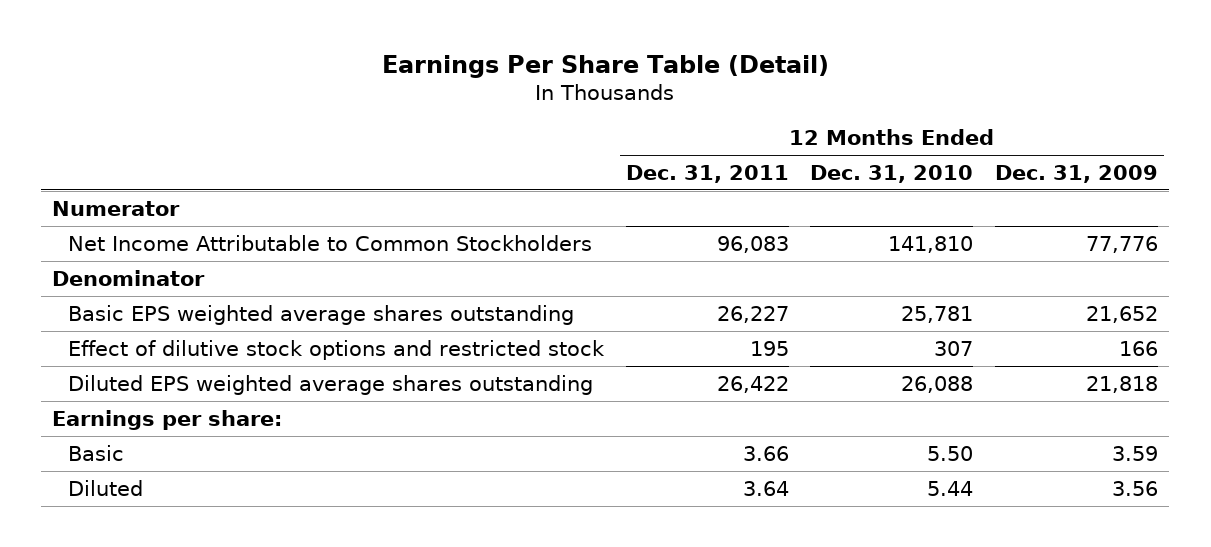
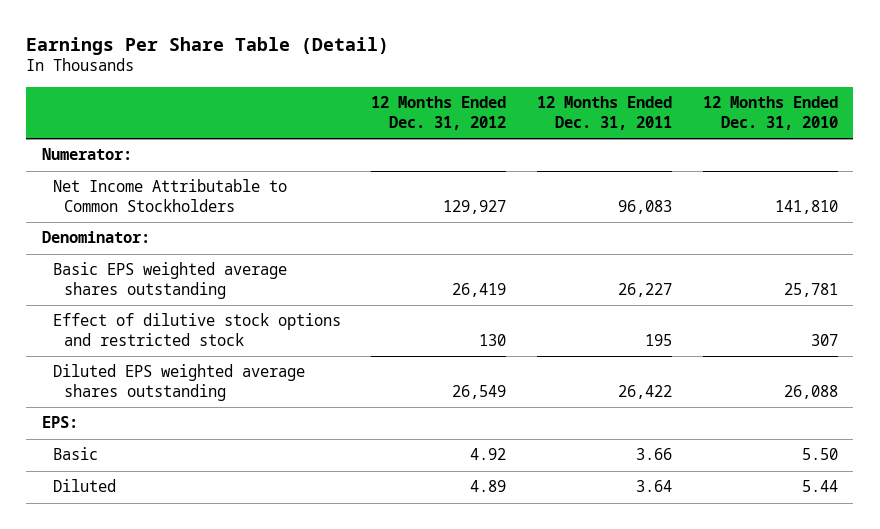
[995,164,1159,183] Dec. 31, 2009 -> none
none -> [371,96,507,130] 12 Months Ended Dec. 31, 2012
[52,200,181,216] Numerator -> [41,148,132,161] Numerator:
[52,269,206,286] Denominator -> [41,231,150,244] Denominator:
[52,409,283,430] Earnings per share: -> [41,416,78,429] EPS:

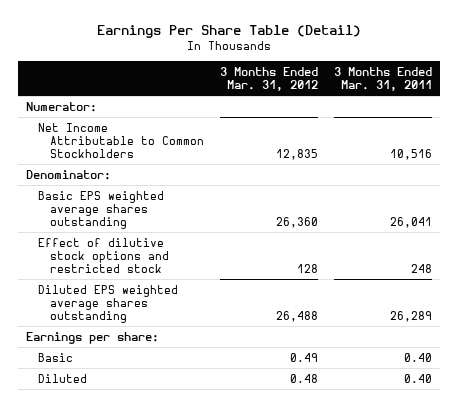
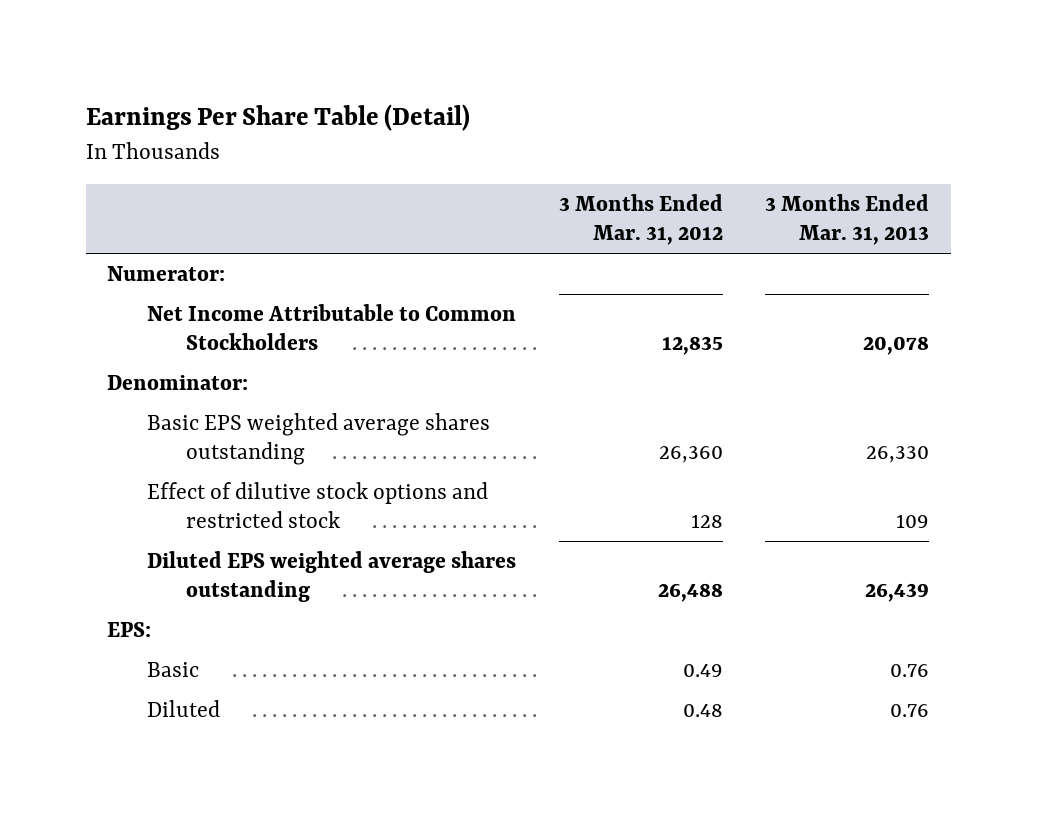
[334,66,433,92] 3 Months Ended Mar. 31, 2011 -> none
none -> [765,194,930,246] 3 Months Ended Mar. 31, 2013
[26,331,160,344] Earnings per share: -> [107,622,152,638] EPS:

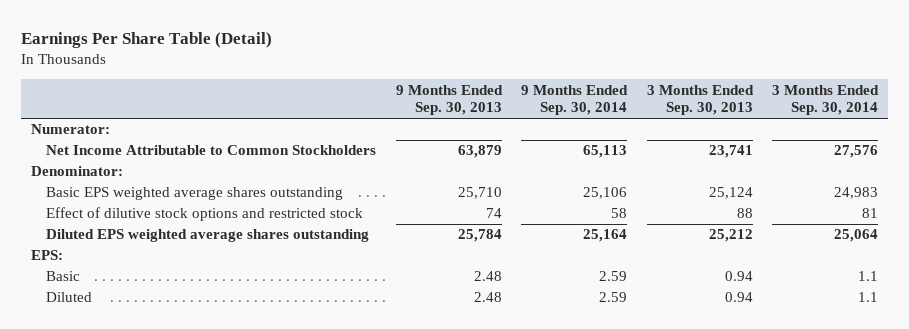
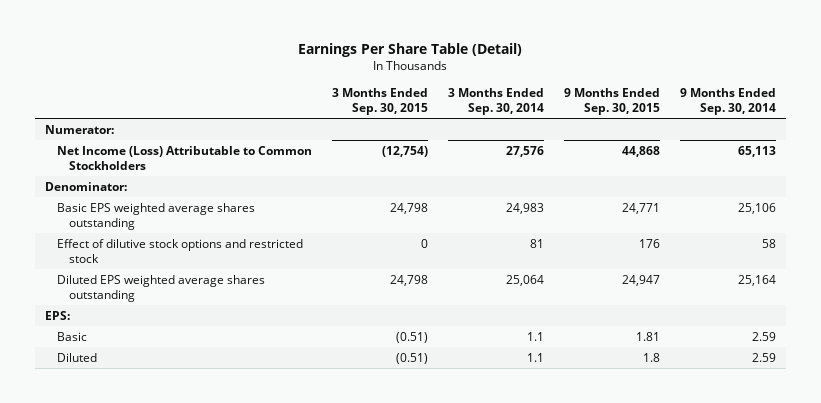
[395,84,503,116] 9 Months Ended Sep. 30, 2013 -> none
[646,84,754,116] 3 Months Ended Sep. 30, 2013 -> none
none -> [331,87,428,116] 3 Months Ended Sep. 30, 2015
none -> [563,87,660,116] 9 Months Ended Sep. 30, 2015
[46,145,377,156] Net Income Attributable to Common Stockholders -> [56,145,312,171] Net Income (Loss) Attributable to Common Stockholders

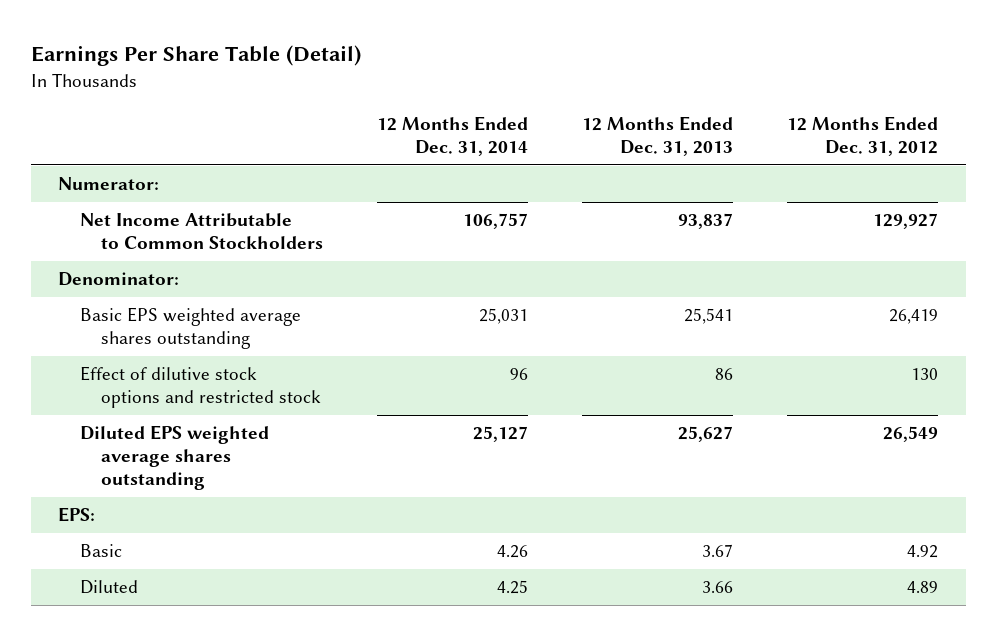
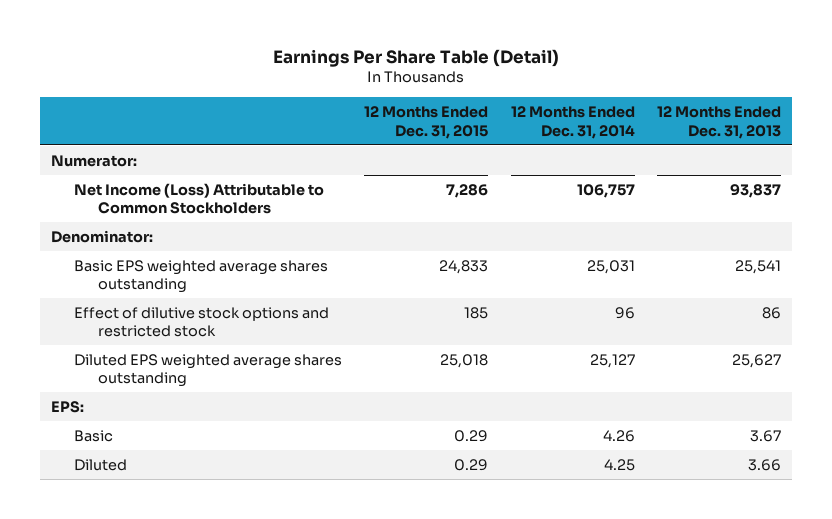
[787,116,939,156] 12 Months Ended Dec. 31, 2012 -> none
none -> [364,105,489,139] 12 Months Ended Dec. 31, 2015
[79,213,324,250] Net Income Attributable to Common Stockholders -> [74,182,325,215] Net Income (Loss) Attributable to Common Stockholders

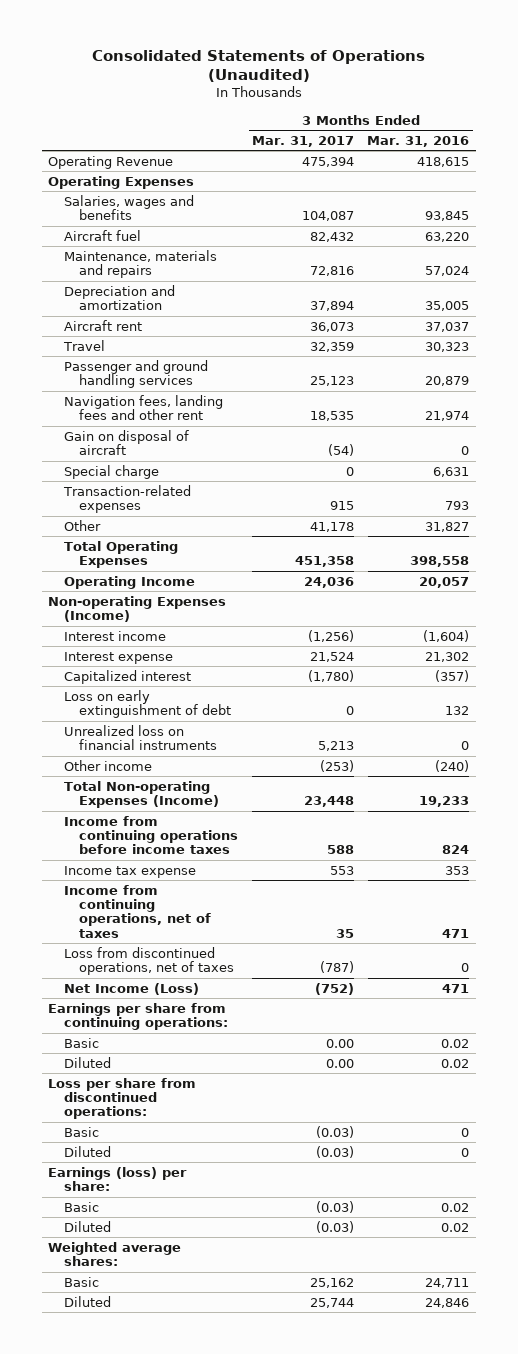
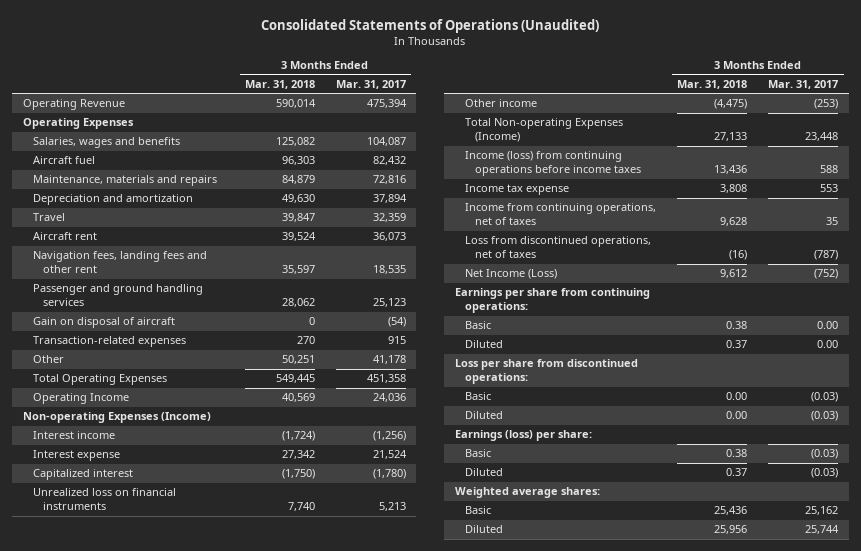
[367,135,470,147] Mar. 31, 2016 -> none
none -> [244,79,315,89] Mar. 31, 2018
[63,319,142,331] Aircraft rent -> [32,232,97,241] Aircraft rent
[63,359,208,389] Passenger and ground handling services -> [32,284,203,307] Passenger and ground handling services
[63,464,159,479] Special charge -> none
[63,689,232,719] Loss on early extinguishment of debt -> none
[63,815,239,855] Income from continuing operations before income taxes -> [465,151,642,177] Income (loss) from continuing operations before income taxes

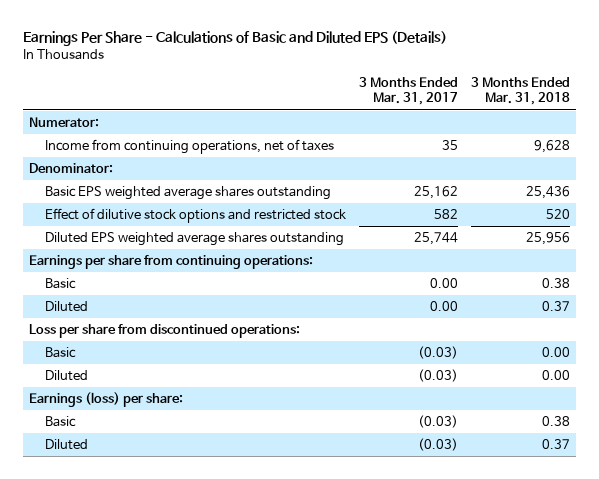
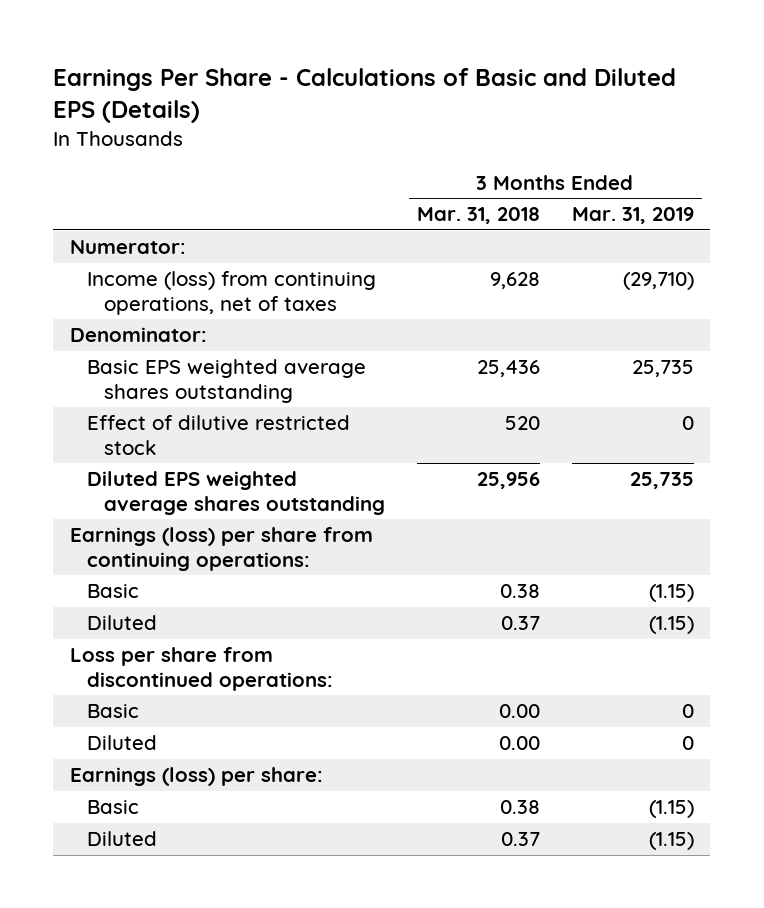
[359,76,459,106] 3 Months Ended Mar. 31, 2017 -> none
none -> [572,207,695,225] Mar. 31, 2019
[45,139,335,155] Income from continuing operations, net of taxes -> [86,271,376,315] Income (loss) from continuing operations, net of taxes
[45,208,347,224] Effect of dilutive stock options and restricted stock -> [86,415,350,455] Effect of dilutive restricted stock
[29,255,314,270] Earnings per share from continuing operations: -> [69,527,373,571] Earnings (loss) per share from continuing operations:

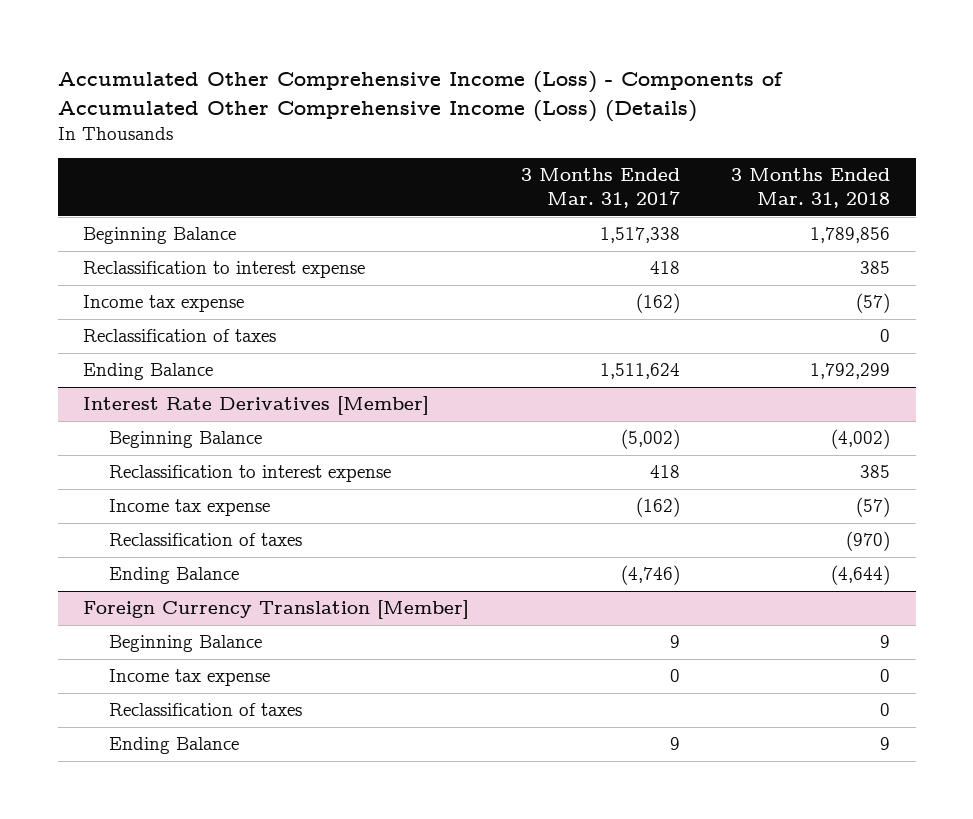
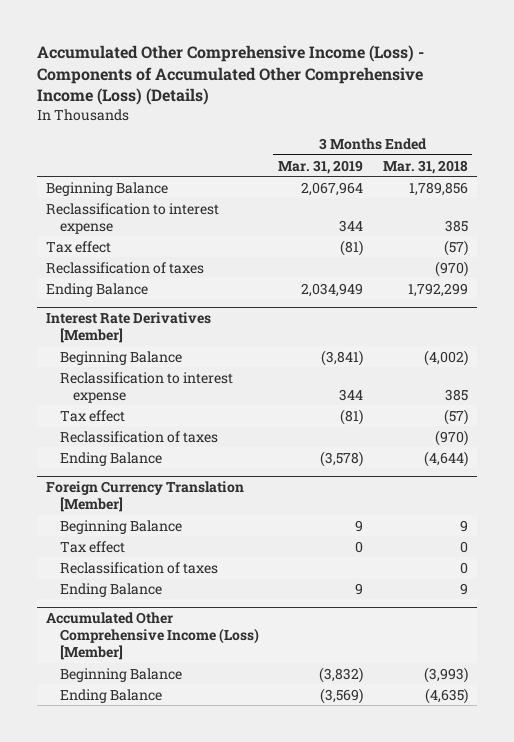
[520,168,680,209] 3 Months Ended Mar. 31, 2017 -> none
none -> [278,159,364,174] Mar. 31, 2019
[83,295,245,313] Income tax expense -> [46,240,112,253] Tax effect
[880,329,891,343] 0 -> [434,260,468,277] (970)
[109,499,271,517] Income tax expense -> [59,409,125,422] Tax effect
[109,669,271,687] Income tax expense -> [59,540,125,553] Tax effect
none -> [46,612,259,661] Accumulated Other Comprehensive Income (Loss) [Member]
none -> [59,667,182,682] Beginning Balance
none -> [59,688,162,703] Ending Balance

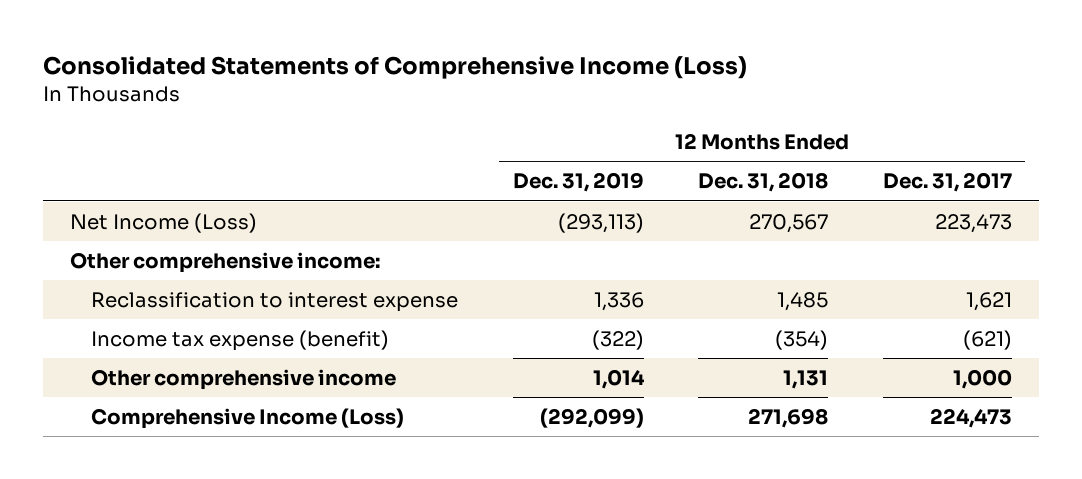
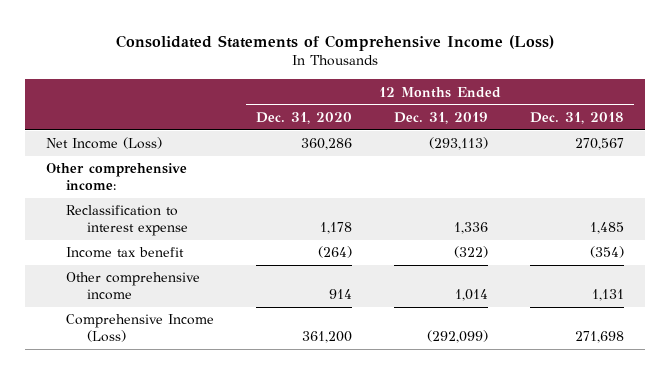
[882,172,1012,193] Dec. 31, 2017 -> none
none -> [256,112,353,125] Dec. 31, 2020
[90,330,389,352] Income tax expense (benefit) -> [66,247,185,259] Income tax benefit

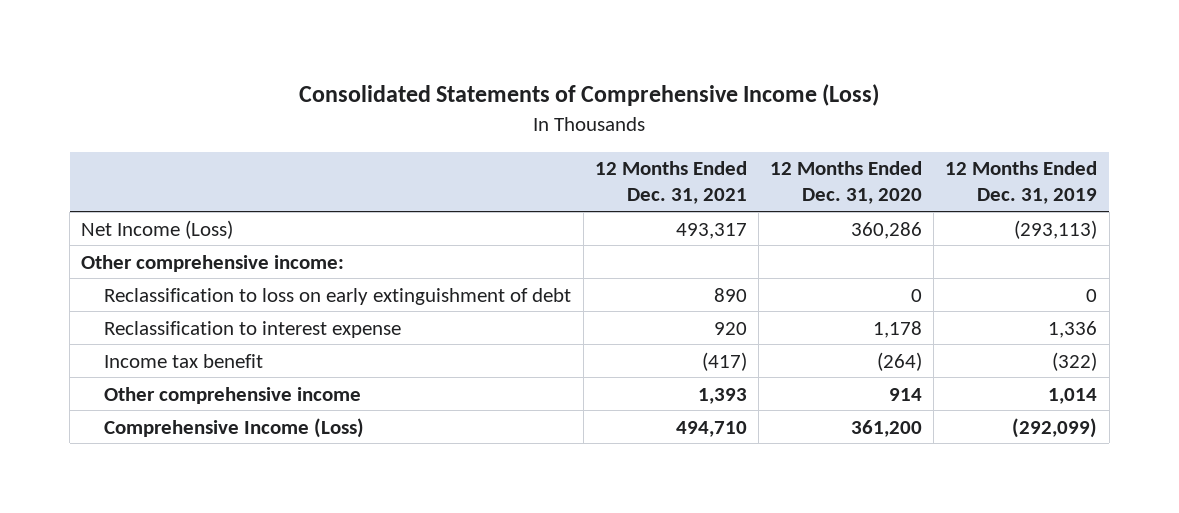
[530,112,625,125] Dec. 31, 2018 -> none
none -> [594,161,747,205] 12 Months Ended Dec. 31, 2021
none -> [104,287,572,305] Reclassification to loss on early extinguishment of debt

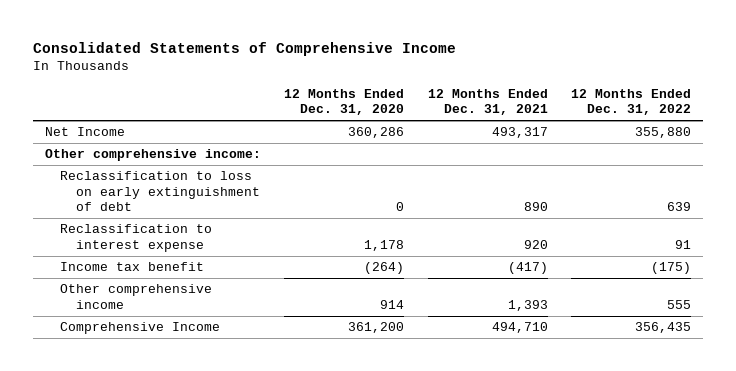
[299,84,880,107] Consolidated Statements of Comprehensive Income (Loss) -> [32,41,456,56] Consolidated Statements of Comprehensive Income
[945,161,1098,205] 12 Months Ended Dec. 31, 2019 -> none
none -> [571,89,692,116] 12 Months Ended Dec. 31, 2022
[81,219,234,239] Net Income (Loss) -> [44,127,125,137] Net Income
[104,417,365,438] Comprehensive Income (Loss) -> [60,322,221,335] Comprehensive Income

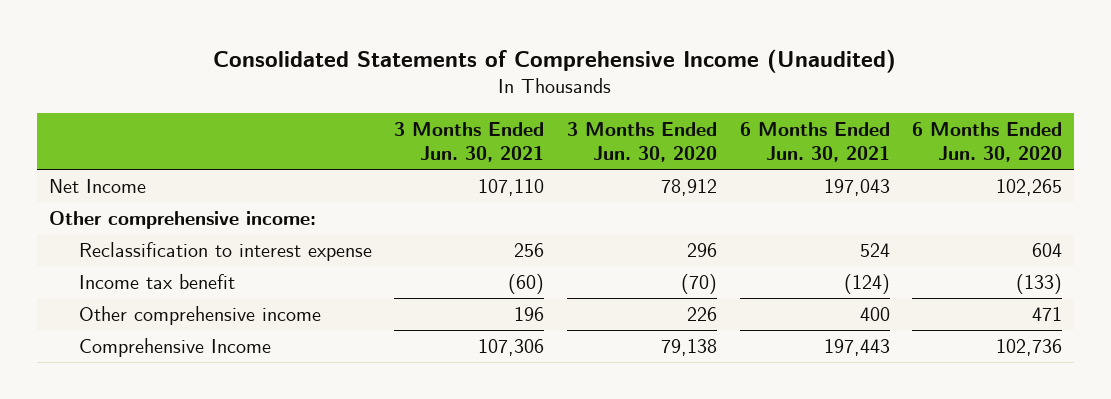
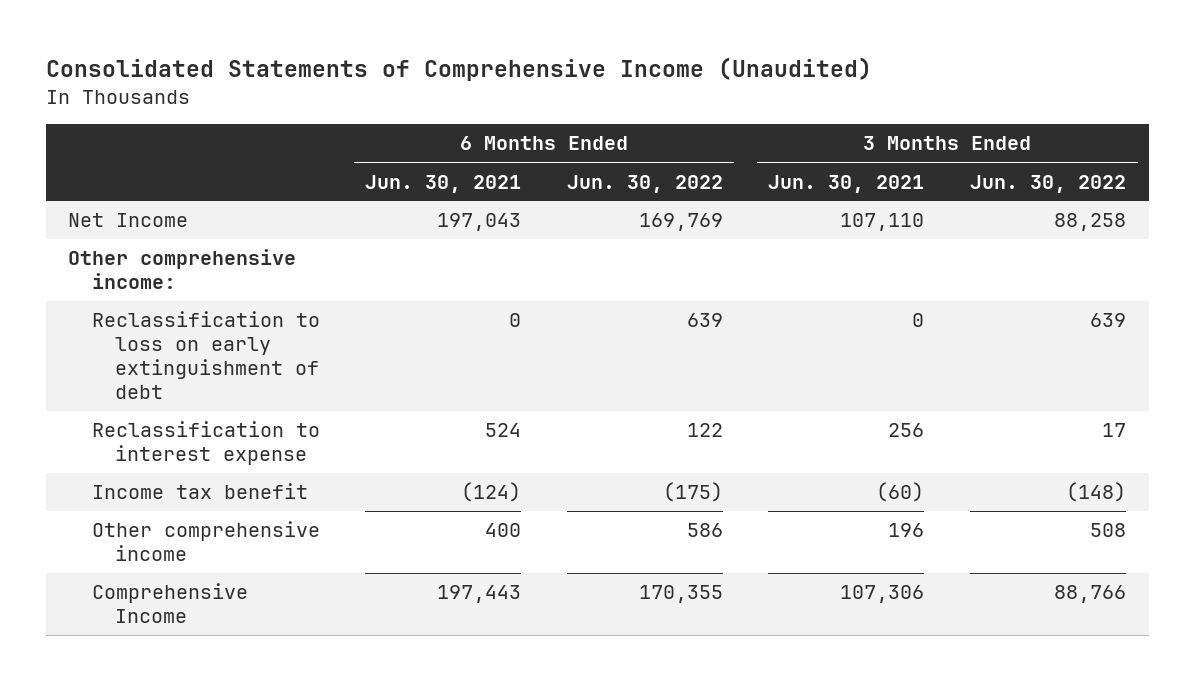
[567,121,718,162] 3 Months Ended Jun. 30, 2020 -> none
[912,121,1063,162] 6 Months Ended Jun. 30, 2020 -> none
none -> [566,174,723,193] Jun. 30, 2022
none -> [970,174,1127,193] Jun. 30, 2022
none -> [91,311,320,400] Reclassification to loss on early extinguishment of debt

